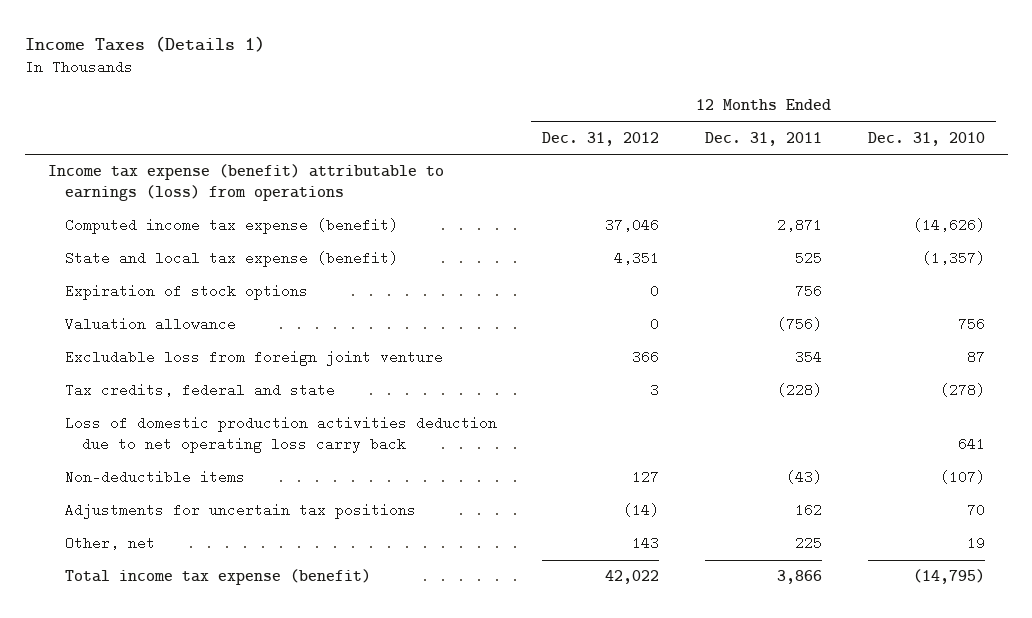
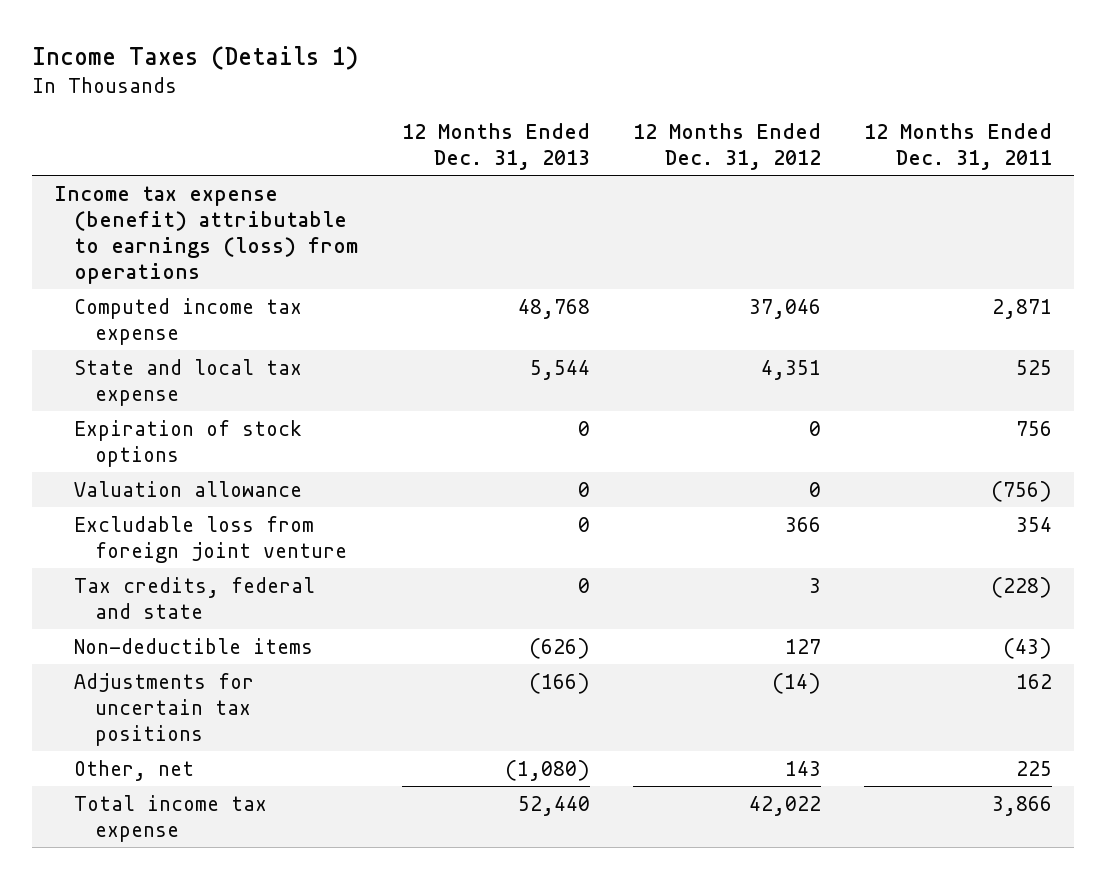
[867,131,985,146] Dec. 31, 2010 -> none
none -> [401,122,590,170] 12 Months Ended Dec. 31, 2013
[64,218,398,235] Computed income tax expense (benefit) -> [74,297,303,345] Computed income tax expense
[64,251,398,268] State and local tax expense (benefit) -> [74,358,303,406] State and local tax expense
[64,416,497,454] Loss of domestic production activities deduction due to net operating loss carry back -> none
[64,569,371,586] Total income tax expense (benefit) -> [74,794,268,842] Total income tax expense

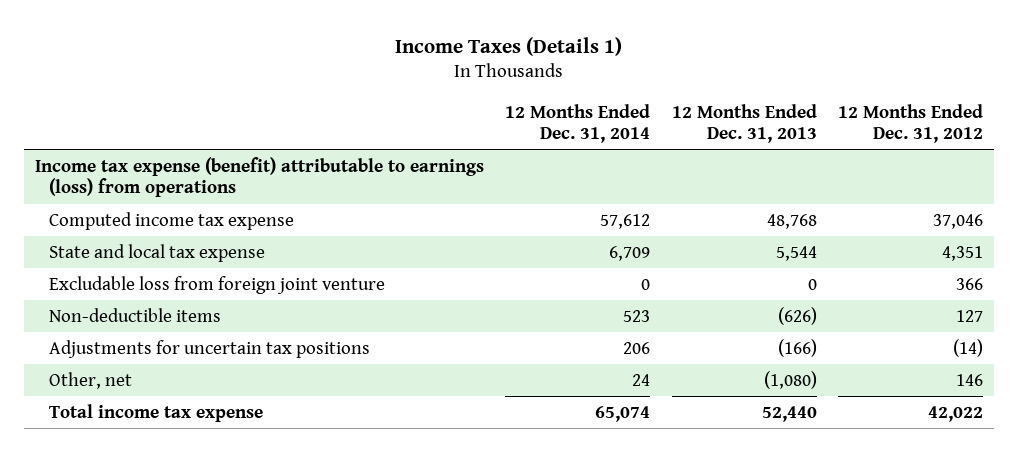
[864,122,1053,170] 12 Months Ended Dec. 31, 2011 -> none
none -> [505,103,651,143] 12 Months Ended Dec. 31, 2014
[74,419,303,467] Expiration of stock options -> none
[74,480,303,497] Valuation allowance -> none
[74,576,316,619] Tax credits, federal and state -> none
[784,760,821,776] 143 -> [955,373,983,386] 146

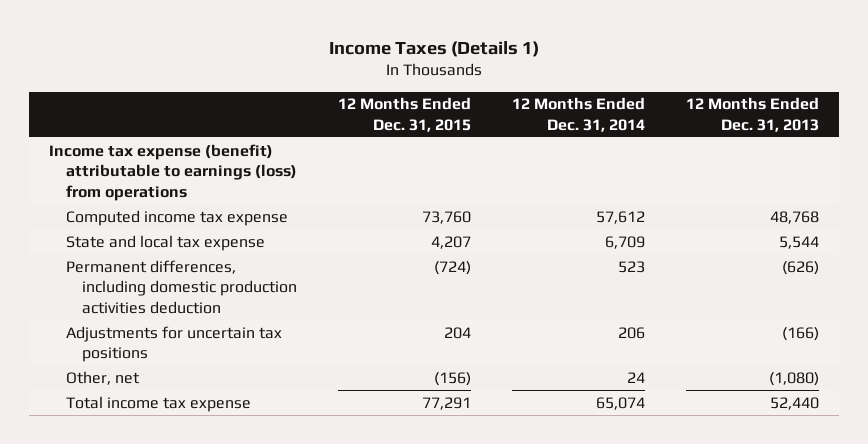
[837,103,983,143] 12 Months Ended Dec. 31, 2012 -> none
none -> [338,97,472,132] 12 Months Ended Dec. 31, 2015
[48,275,385,294] Excludable loss from foreign joint venture -> none
[48,307,221,322] Non-deductible items -> [65,259,298,314] Permanent differences, including domestic production activities deduction

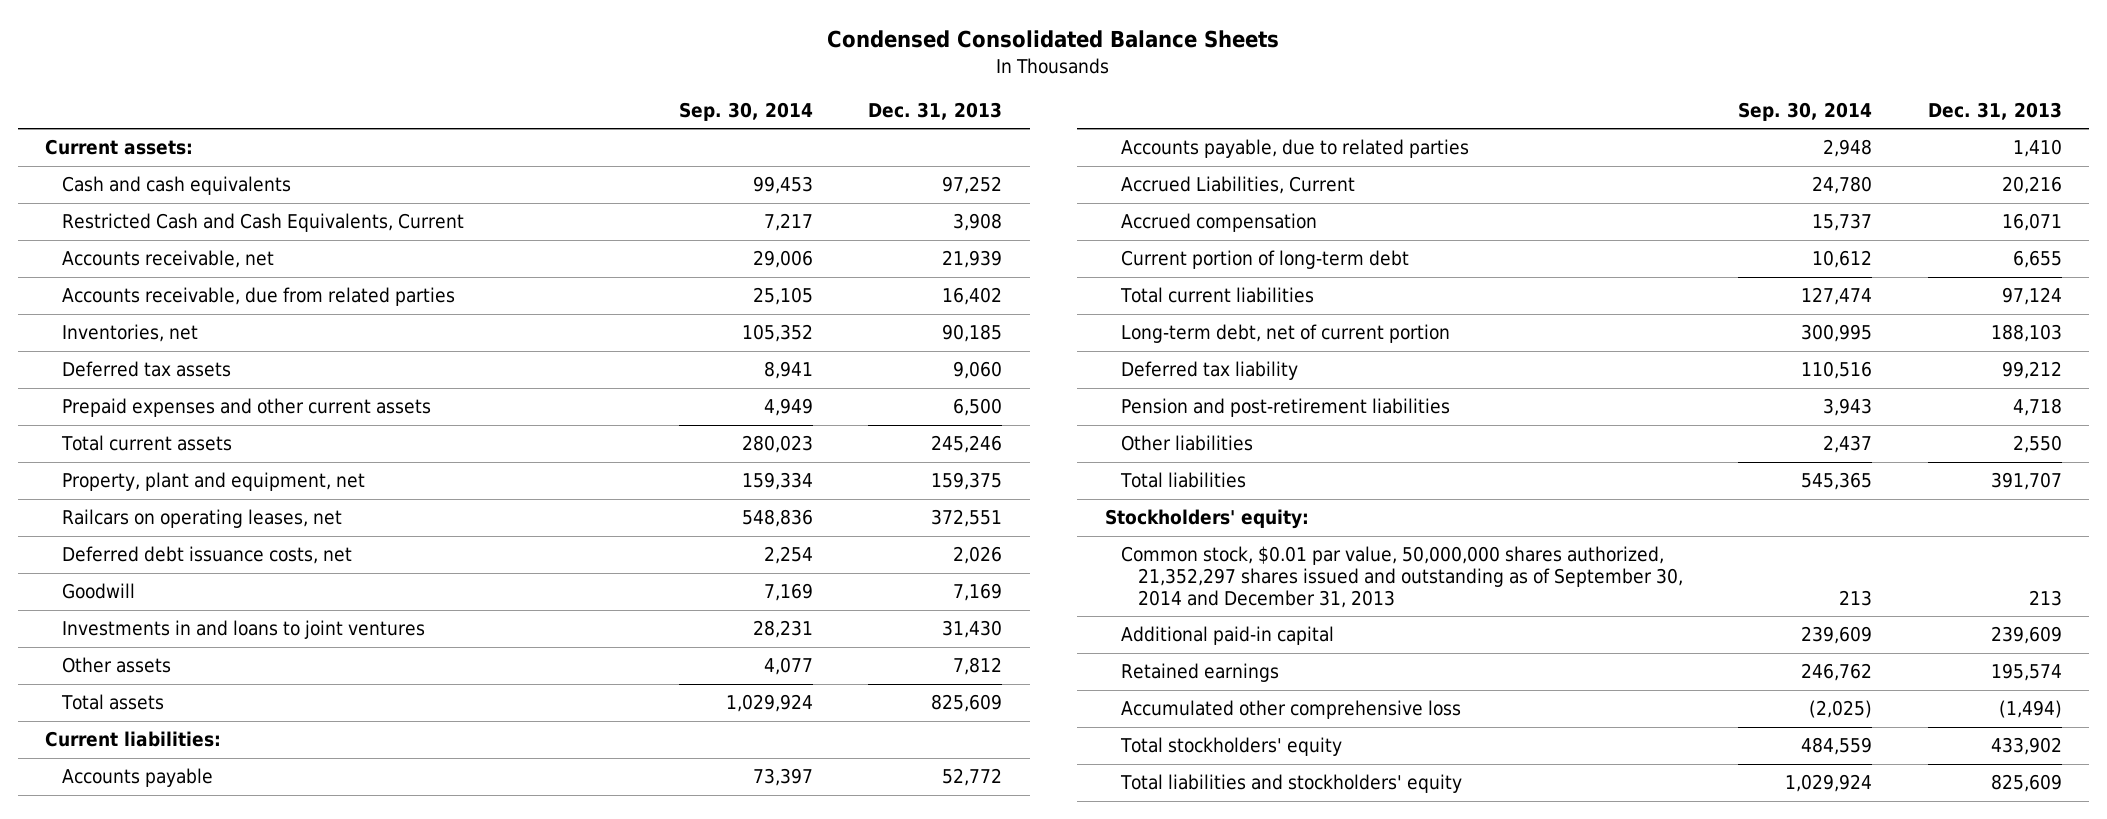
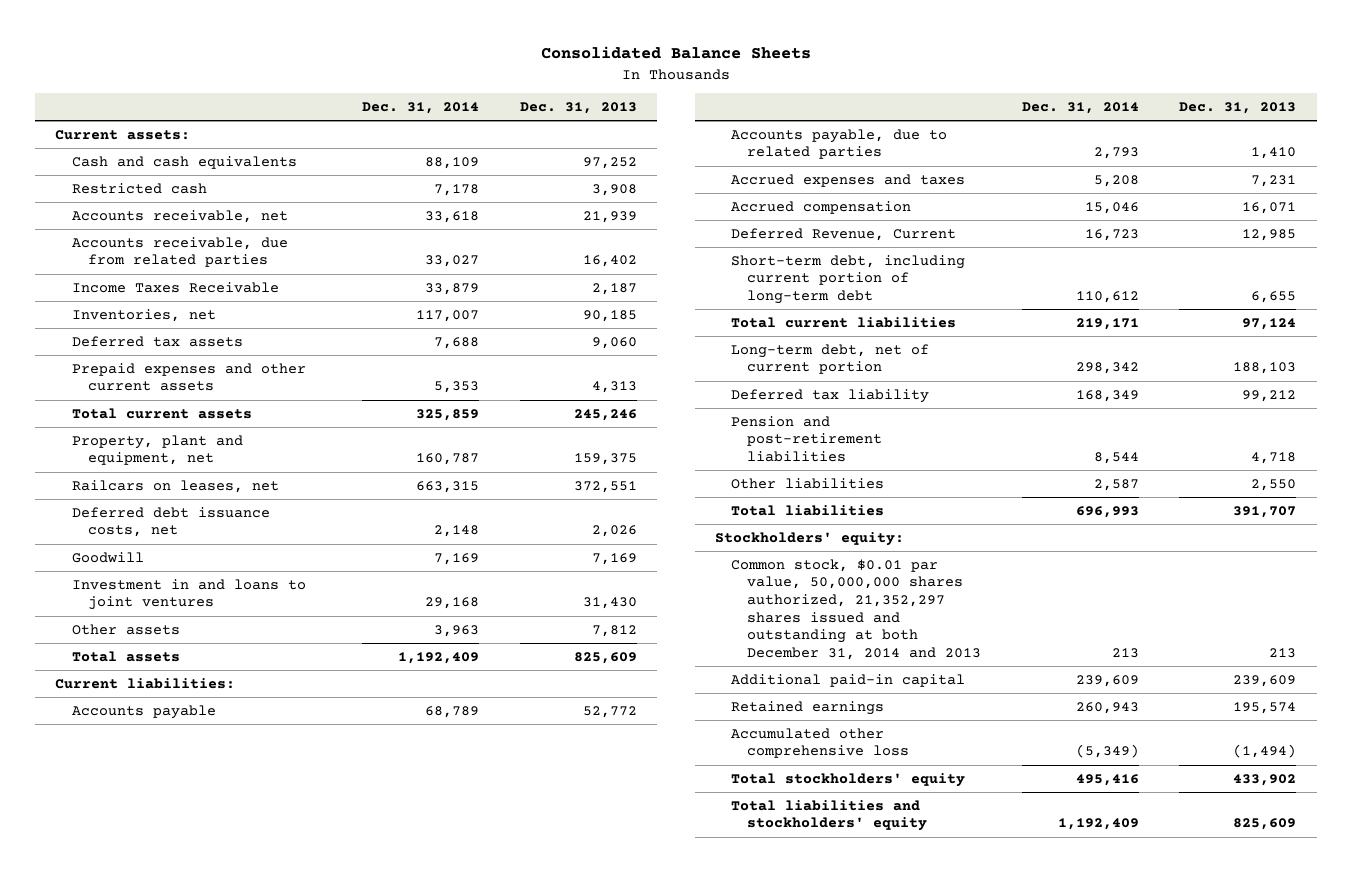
[827,29,1280,48] Condensed Consolidated Balance Sheets -> [540,46,811,60] Consolidated Balance Sheets
[678,101,813,121] Sep. 30, 2014 -> none
none -> [362,102,480,115] Dec. 31, 2014
[61,213,464,233] Restricted Cash and Cash Equivalents, Current -> [71,182,207,194] Restricted cash
none -> [71,281,279,293] Income Taxes Receivable
[953,398,1003,417] 6,500 -> [591,381,637,394] 4,313
[61,509,342,529] Railcars on operating leases, net -> [71,479,279,493] Railcars on leases, net
[61,620,425,640] Investments in and loans to joint ventures -> [71,578,306,611] Investment in and loans to joint ventures
[1121,176,1356,195] Accrued Liabilities, Current -> none
none -> [731,173,966,187] Accrued expenses and taxes
none -> [731,227,957,241] Deferred Revenue, Current
[1121,250,1410,270] Current portion of long-term debt -> [731,254,966,305] Short-term debt, including current portion of long-term debt
[1121,546,1684,608] Common stock, $0.01 par value, 50,000,000 shares authorized, 21,352,297 shares issued and outstanding as of September 30, 2014 and December 31, 2013 -> [731,558,982,661] Common stock, $0.01 par value, 50,000,000 shares authorized, 21,352,297 shares issued and outstanding at both December 31, 2014 and 2013

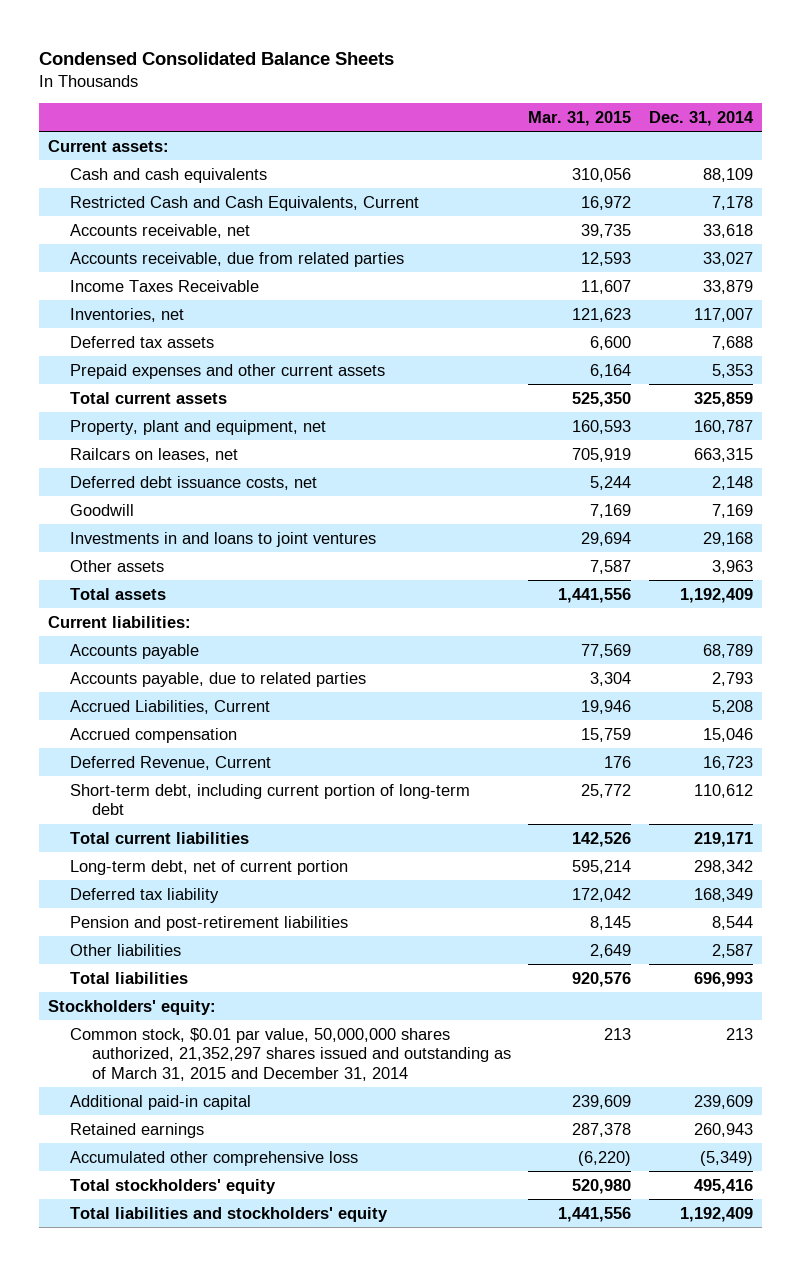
[540,46,811,60] Consolidated Balance Sheets -> [39,51,395,65] Condensed Consolidated Balance Sheets
[519,102,637,115] Dec. 31, 2013 -> none
none -> [528,110,632,126] Mar. 31, 2015
[71,182,207,194] Restricted cash -> [69,195,419,211] Restricted Cash and Cash Equivalents, Current
[71,578,306,611] Investment in and loans to joint ventures -> [69,531,376,547] Investments in and loans to joint ventures
[731,173,966,187] Accrued expenses and taxes -> [69,699,270,714] Accrued Liabilities, Current
[731,558,982,661] Common stock, $0.01 par value, 50,000,000 shares authorized, 21,352,297 shares issued and outstanding at both December 31, 2014 and 2013 -> [69,1027,511,1081] Common stock, $0.01 par value, 50,000,000 shares authorized, 21,352,297 shares issued and outstanding as of March 31, 2015 and December 31, 2014

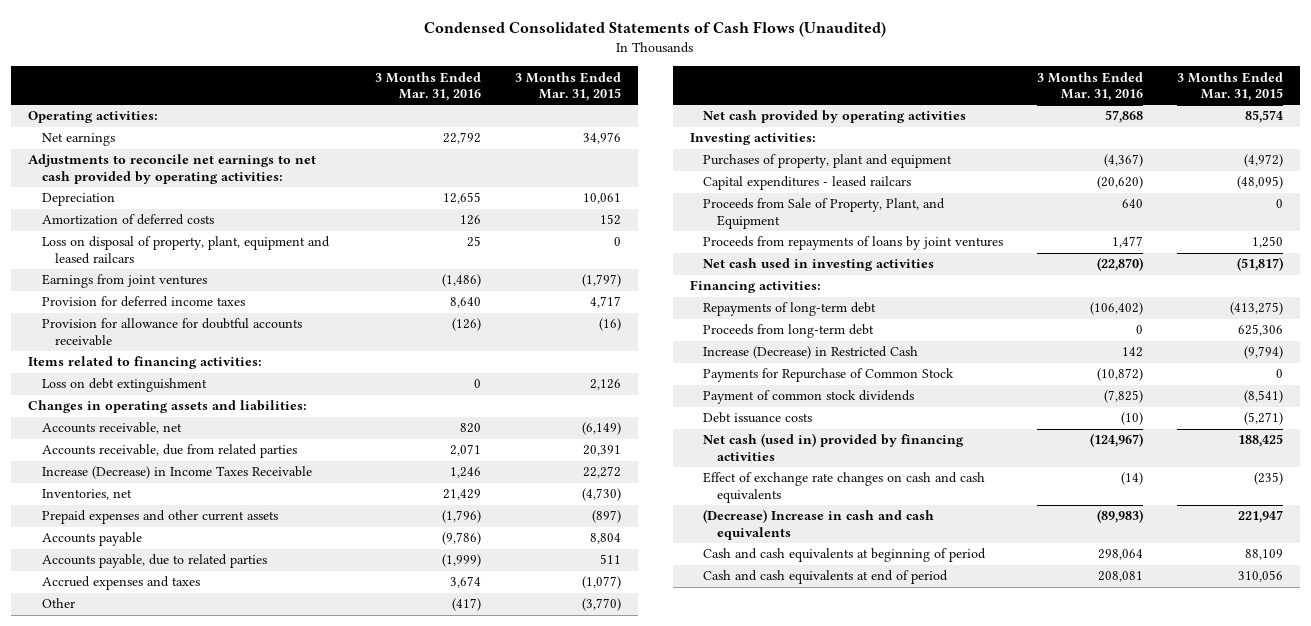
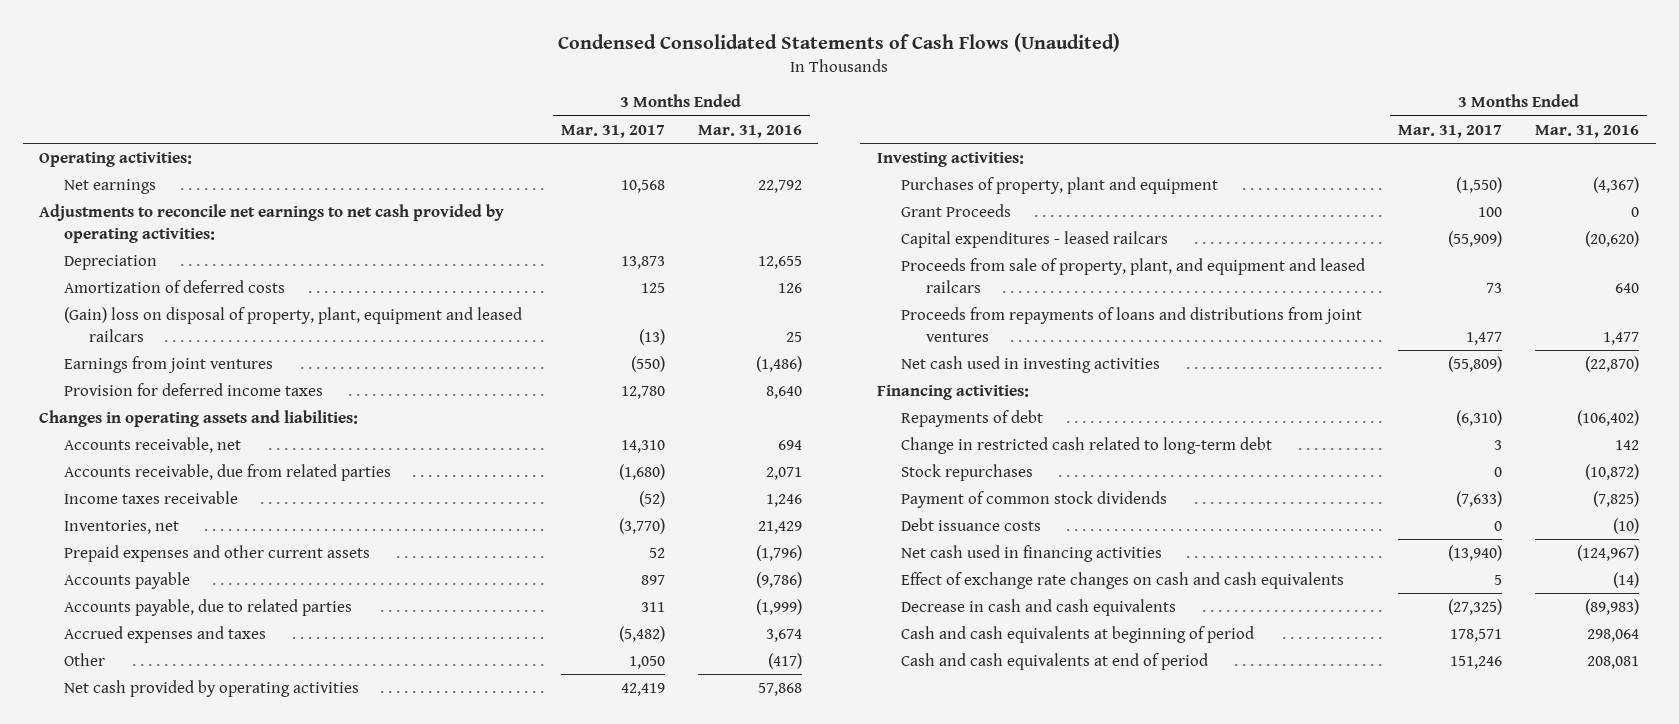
[515,71,622,101] 3 Months Ended Mar. 31, 2015 -> none
none -> [560,124,665,138] Mar. 31, 2017
[41,236,330,264] Loss on disposal of property, plant, equipment and leased railcars -> [63,306,522,342] (Gain) loss on disposal of property, plant, equipment and leased railcars
[41,318,302,346] Provision for allowance for doubtful accounts receivable -> none
[28,356,263,370] Items related to financing activities: -> none
[41,378,207,393] Loss on debt extinguishment -> none
[460,423,482,434] 820 -> [777,439,802,450] 694
[41,466,312,480] Increase (Decrease) in Income Taxes Receivable -> [63,490,238,504] Income taxes receivable
none -> [901,203,1012,217] Grant Proceeds
[703,198,946,229] Proceeds from Sale of Property, Plant, and Equipment -> [901,257,1366,293] Proceeds from sale of property, plant, and equipment and leased railcars
[703,236,1004,251] Proceeds from repayments of loans by joint ventures -> [901,306,1363,342] Proceeds from repayments of loans and distributions from joint ventures
[703,324,875,339] Proceeds from long-term debt -> none
[703,302,877,317] Repayments of long-term debt -> [901,409,1044,427] Repayments of debt
[703,346,919,360] Increase (Decrease) in Restricted Cash -> [901,436,1273,454] Change in restricted cash related to long-term debt
[703,368,955,383] Payments for Repurchase of Common Stock -> [901,463,1034,481] Stock repurchases
[703,433,965,461] Net cash (used in) provided by financing activities -> [901,544,1163,562] Net cash used in financing activities
[703,509,935,540] (Decrease) Increase in cash and cash equivalents -> [901,598,1177,616] Decrease in cash and cash equivalents

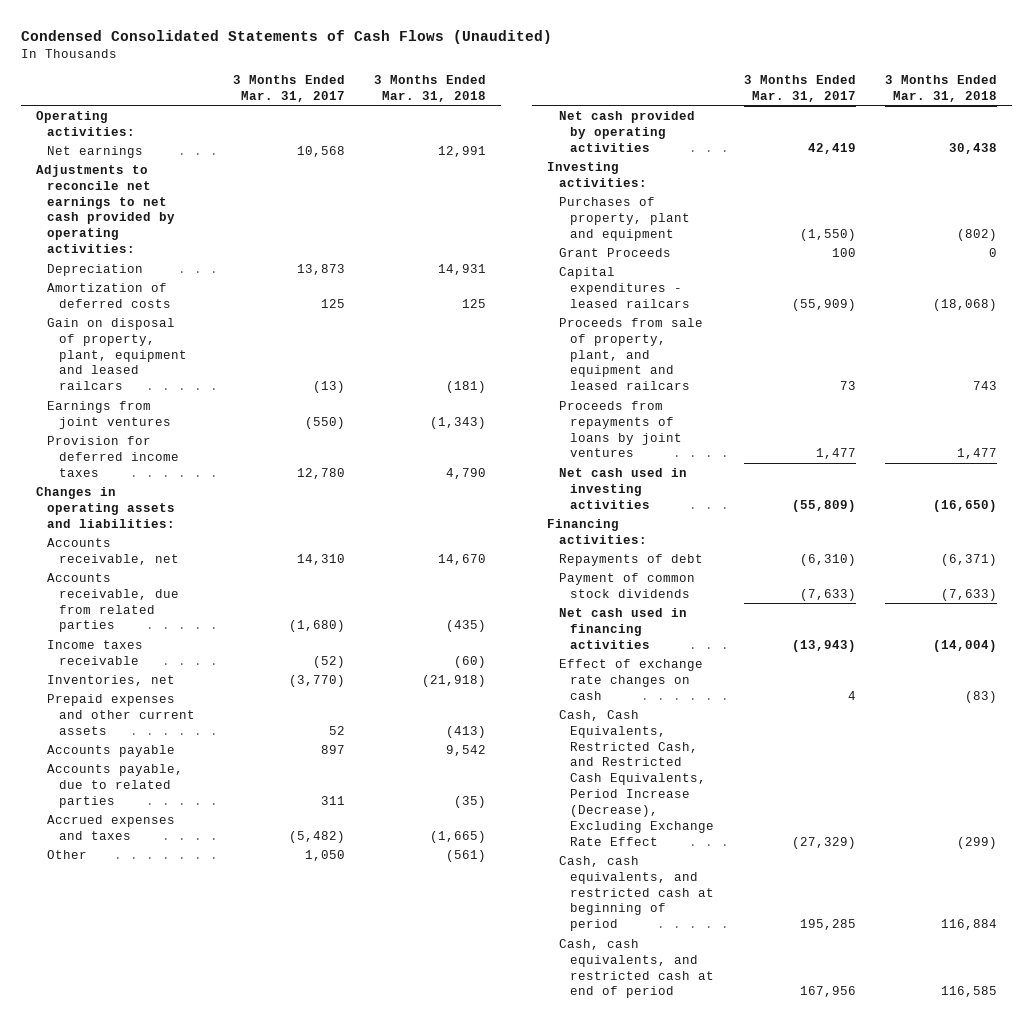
[697,124,802,138] Mar. 31, 2016 -> none
none -> [374,75,487,102] 3 Months Ended Mar. 31, 2018
[63,306,522,342] (Gain) loss on disposal of property, plant, equipment and leased railcars -> [47,317,188,391] Gain on disposal of property, plant, equipment and leased railcars
[901,306,1363,342] Proceeds from repayments of loans and distributions from joint ventures -> [558,400,683,458] Proceeds from repayments of loans by joint ventures
[901,436,1273,454] Change in restricted cash related to long-term debt -> none
[901,463,1034,481] Stock repurchases -> none
[901,517,1042,531] Debt issuance costs -> none
[901,598,1177,616] Decrease in cash and cash equivalents -> none
[1448,544,1503,561] (13,940) -> [791,639,856,652] (13,943)
[901,571,1345,589] Effect of exchange rate changes on cash and cash equivalents -> [558,658,703,700] Effect of exchange rate changes on cash
[1494,574,1503,585] 5 -> [847,690,856,700] 4
none -> [558,709,715,846] Cash, Cash Equivalents, Restricted Cash, and Restricted Cash Equivalents, Period Increase (Decrease), Excluding Exchange Rate Effect
[901,625,1255,643] Cash and cash equivalents at beginning of period -> [558,855,715,932] Cash, cash equivalents, and restricted cash at beginning of period
[1450,628,1503,642] 178,571 -> [799,919,856,931] 195,285
[901,652,1209,670] Cash and cash equivalents at end of period -> [558,938,715,999] Cash, cash equivalents, and restricted cash at end of period
[1450,655,1503,669] 151,246 -> [799,986,856,998] 167,956

